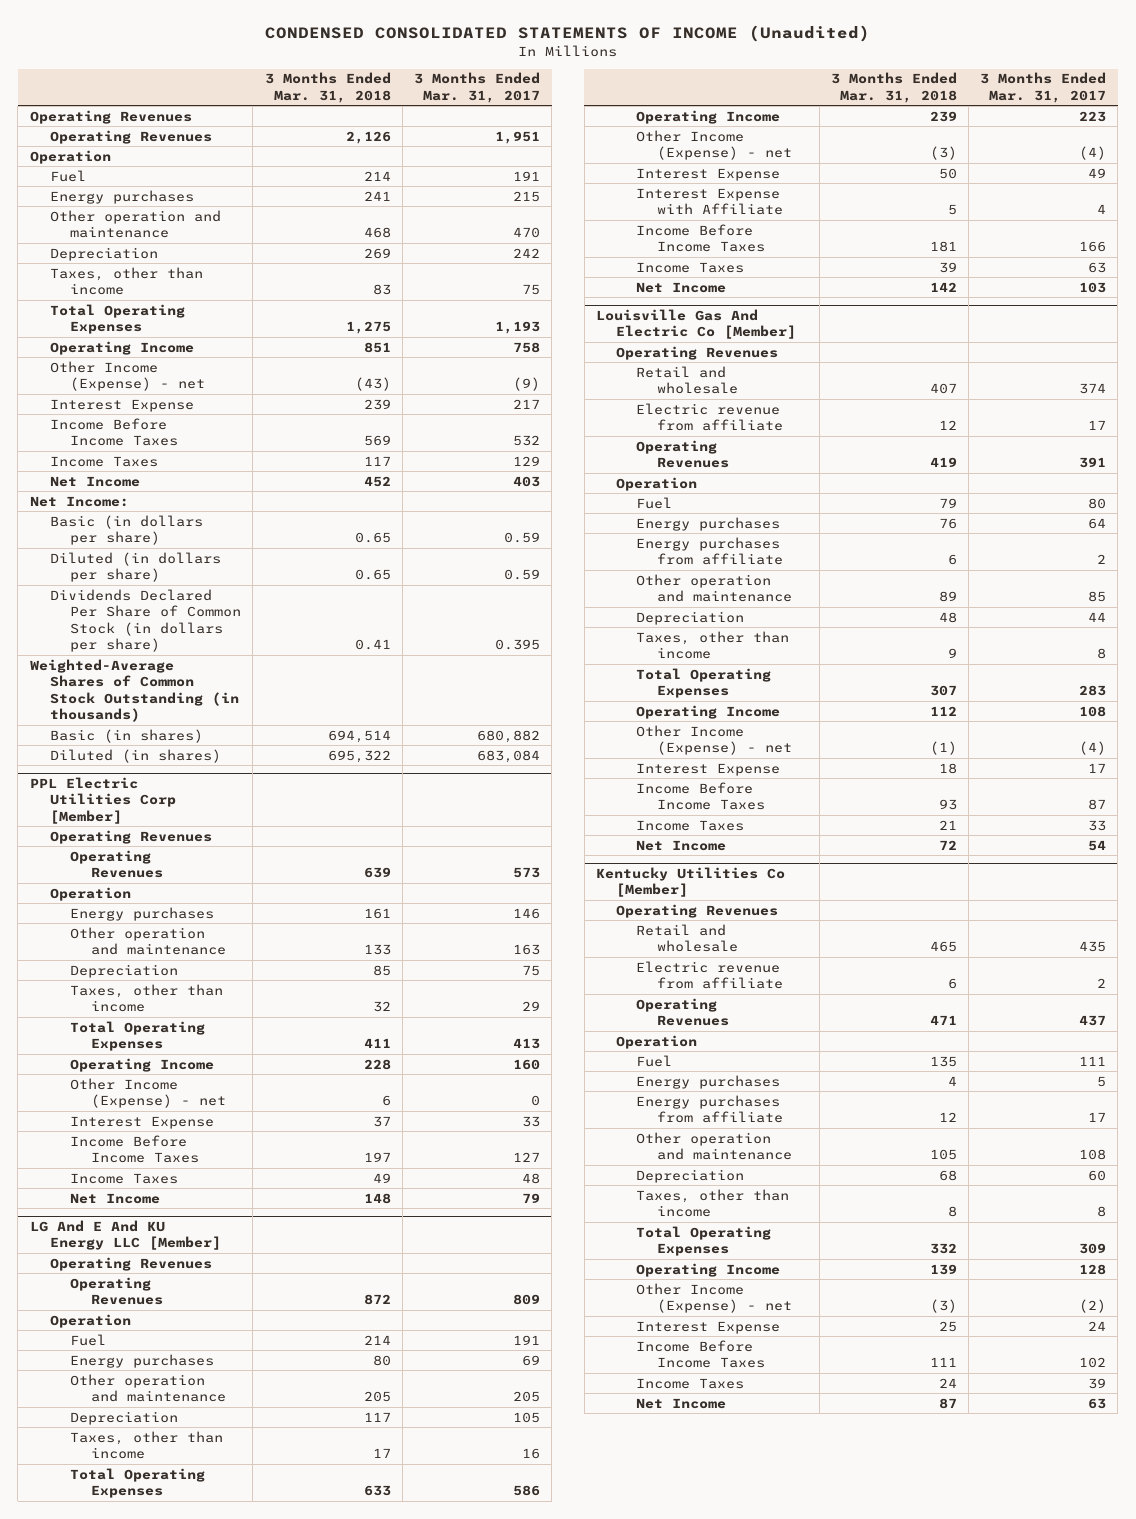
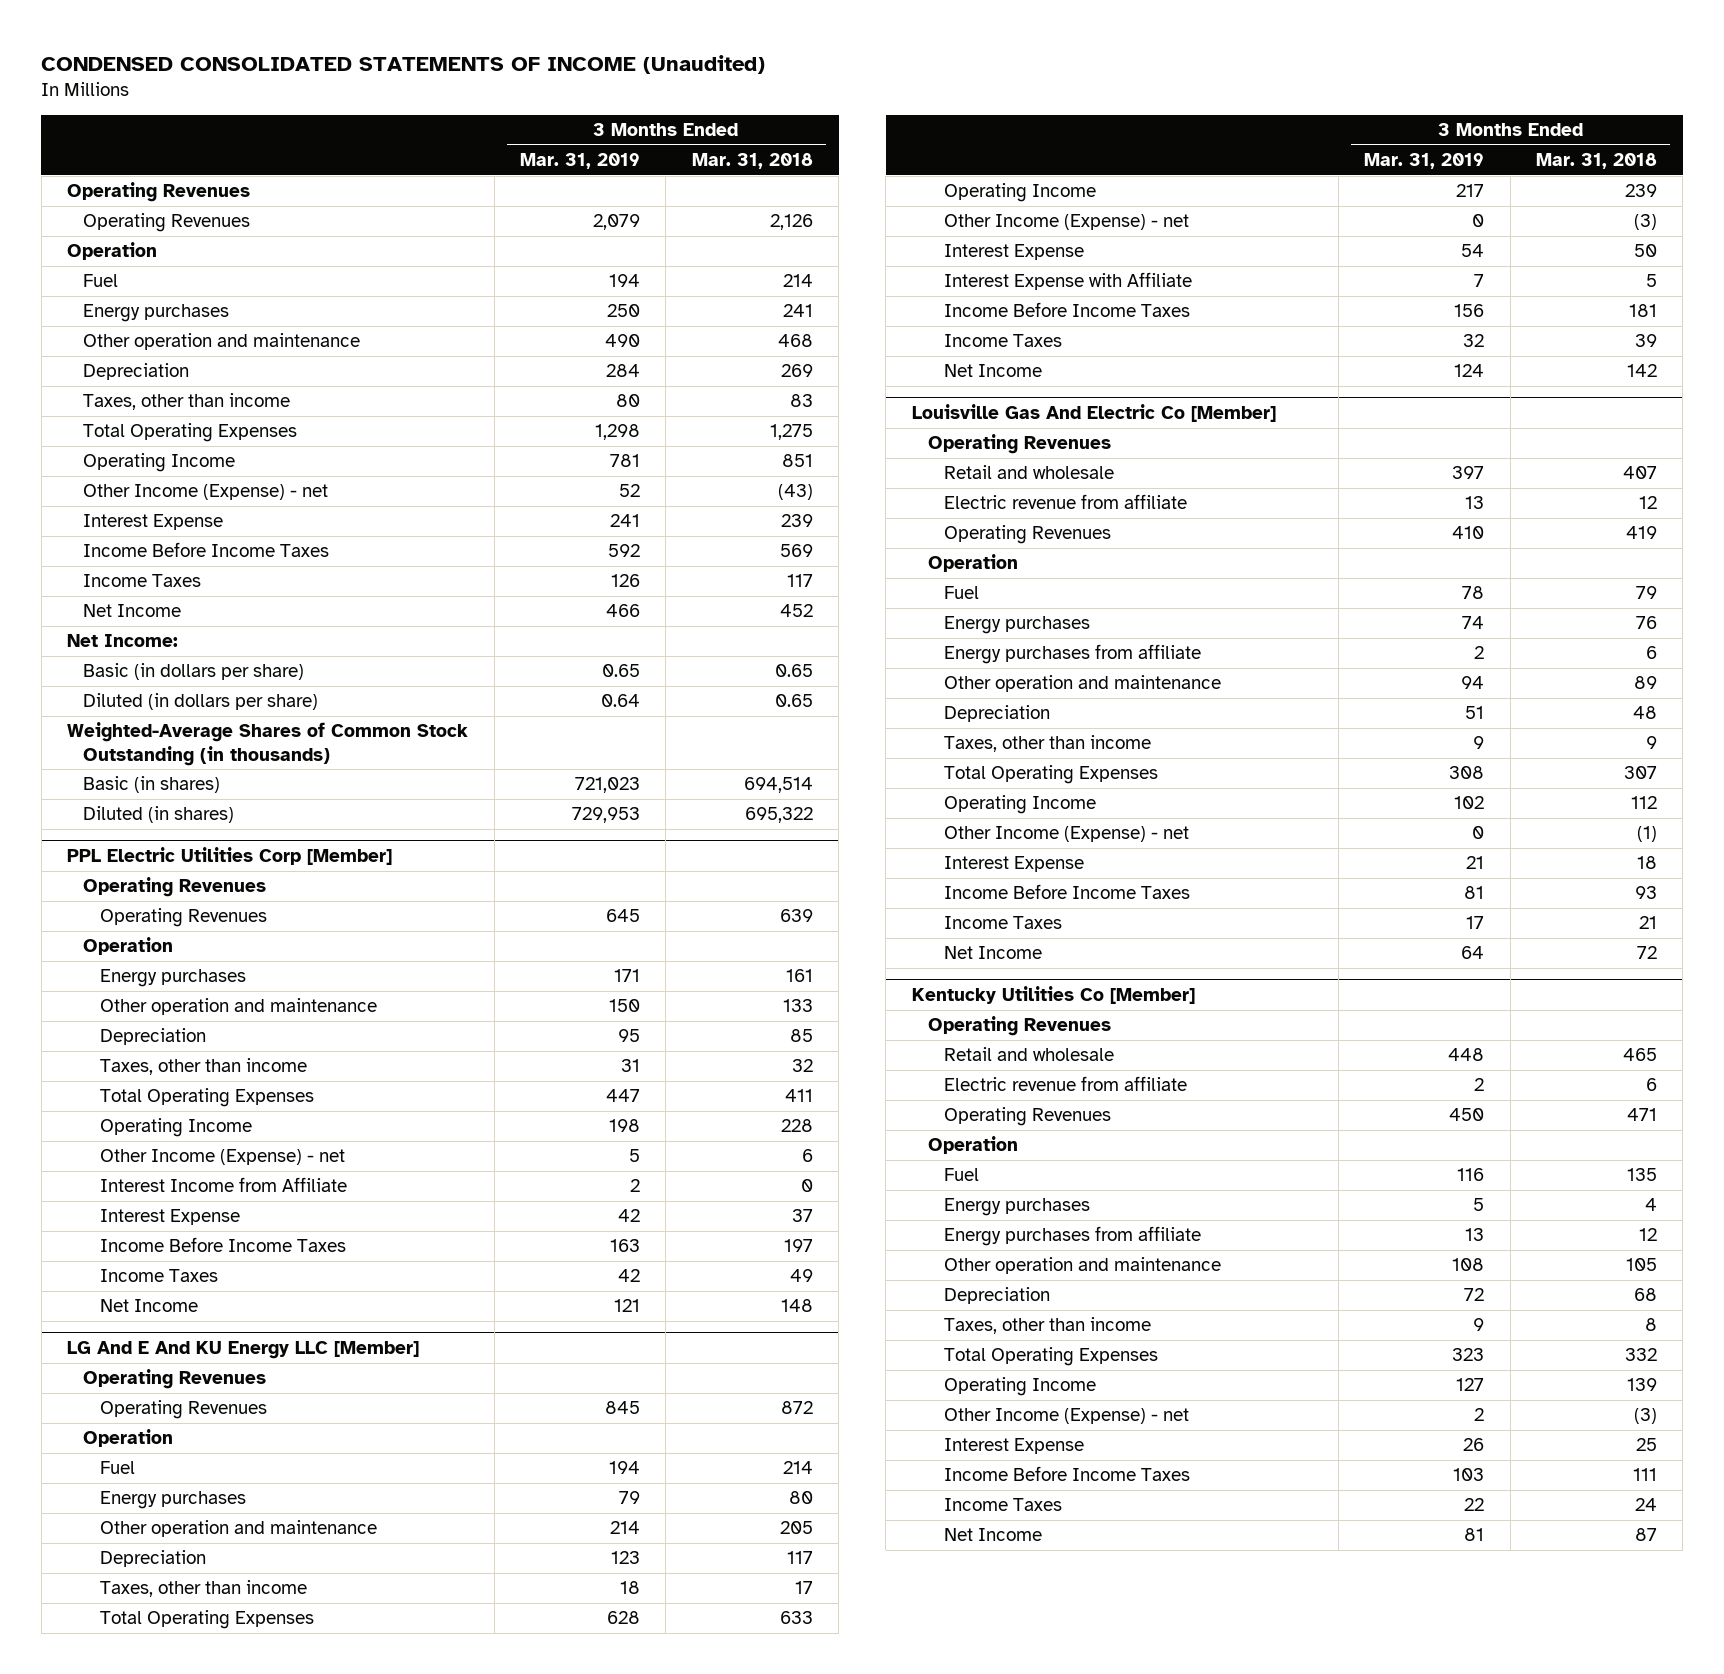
[413,72,540,103] 3 Months Ended Mar. 31, 2017 -> none
none -> [520,153,641,170] Mar. 31, 2019
[49,588,242,653] Dividends Declared Per Share of Common Stock (in dollars per share) -> none
none -> [99,1177,347,1193] Interest Income from Affiliate

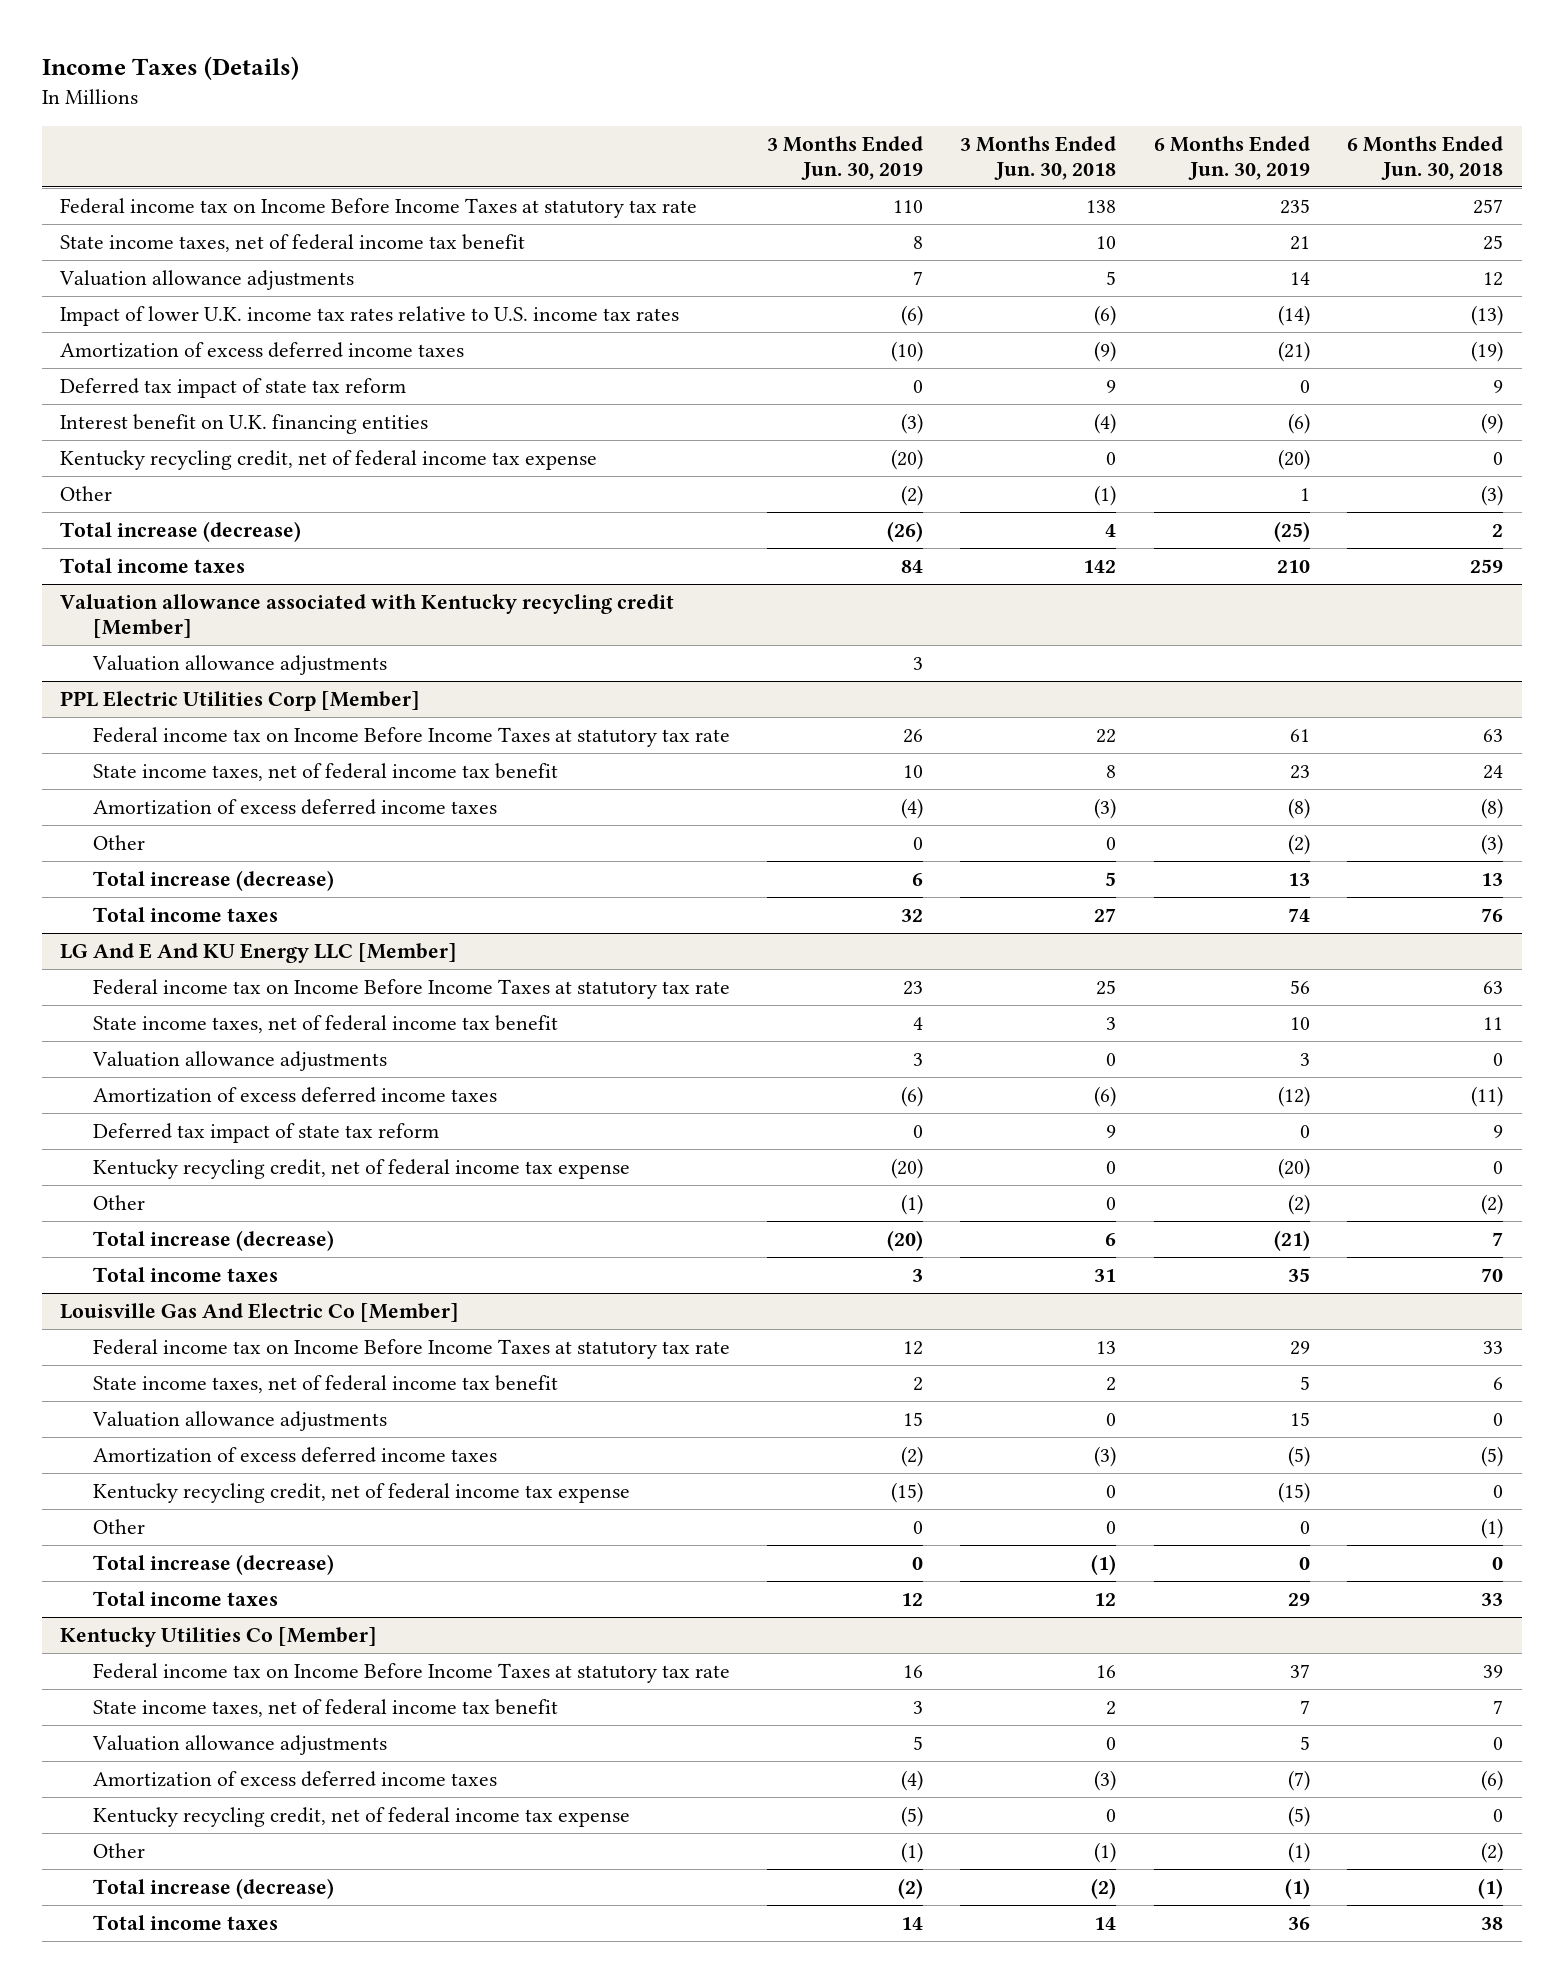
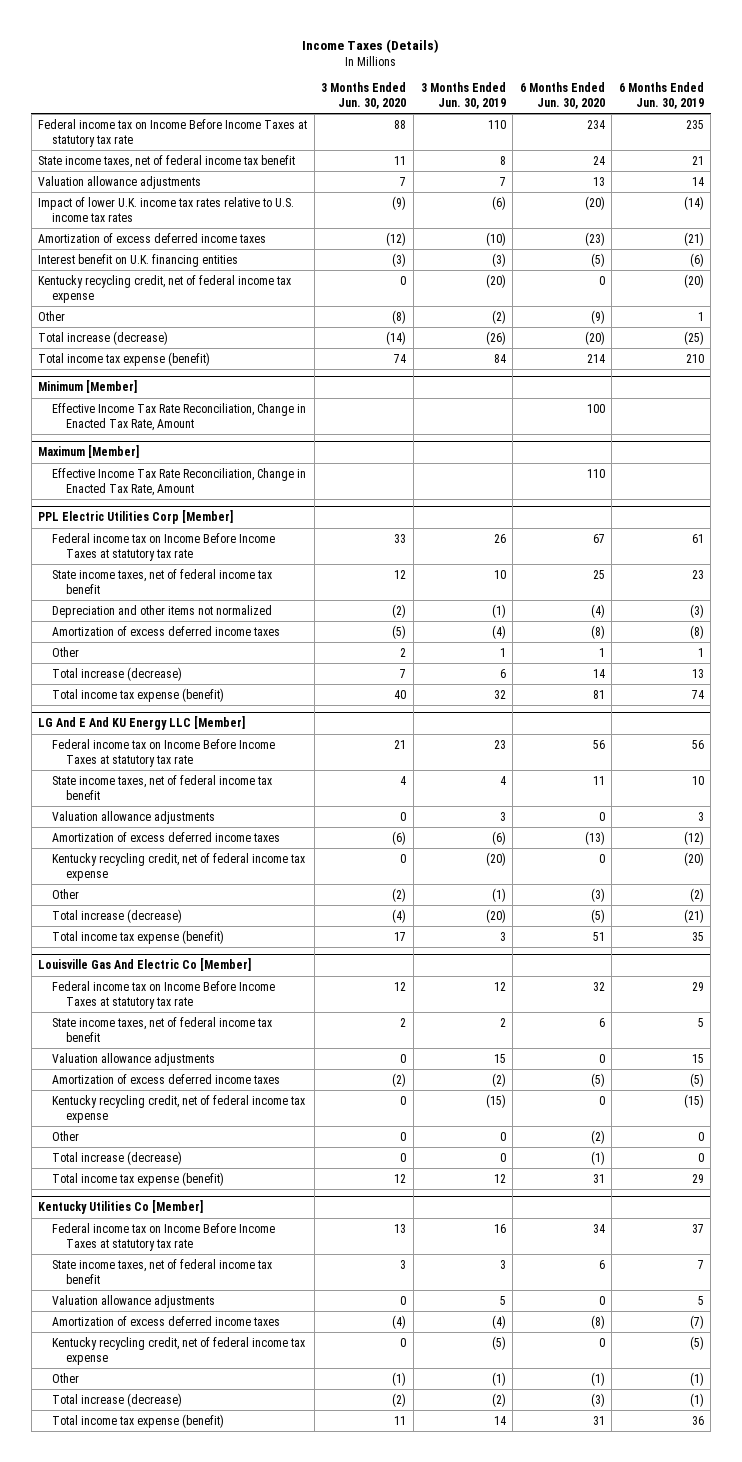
[960,135,1117,181] 3 Months Ended Jun. 30, 2018 -> none
[1347,135,1504,181] 6 Months Ended Jun. 30, 2018 -> none
none -> [321,82,407,110] 3 Months Ended Jun. 30, 2020
none -> [519,82,605,110] 6 Months Ended Jun. 30, 2020
[60,377,407,398] Deferred tax impact of state tax reform -> none
[60,593,675,639] Valuation allowance associated with Kentucky recycling credit [Member] -> none
[91,654,387,675] Valuation allowance adjustments -> none
[60,557,246,573] Total income taxes -> [38,351,211,366] Total income tax expense (benefit)
none -> [38,380,138,394] Minimum [Member]
none -> [52,402,307,431] Effective Income Tax Rate Reconciliation, Change in Enacted Tax Rate, Amount
none -> [38,445,140,459] Maximum [Member]
none -> [52,467,307,496] Effective Income Tax Rate Reconciliation, Change in Enacted Tax Rate, Amount
none -> [52,604,273,618] Depreciation and other items not normalized
[913,836,924,850] 0 -> [499,647,506,657] 1
[1287,833,1310,855] (2) -> [697,647,704,657] 1
[92,906,278,922] Total income taxes -> [52,687,225,702] Total income tax expense (benefit)
[92,1122,439,1143] Deferred tax impact of state tax reform -> none
[92,1266,278,1282] Total income taxes -> [52,929,225,944] Total income tax expense (benefit)
[92,1590,278,1606] Total income taxes -> [52,1171,225,1186] Total income tax expense (benefit)
[92,1914,278,1930] Total income taxes -> [52,1413,225,1428] Total income tax expense (benefit)

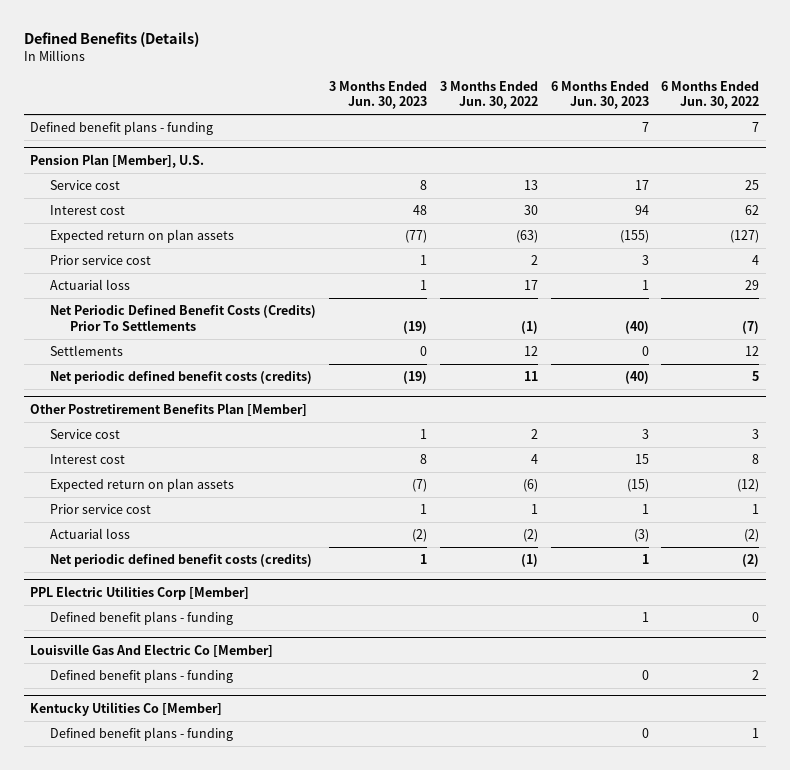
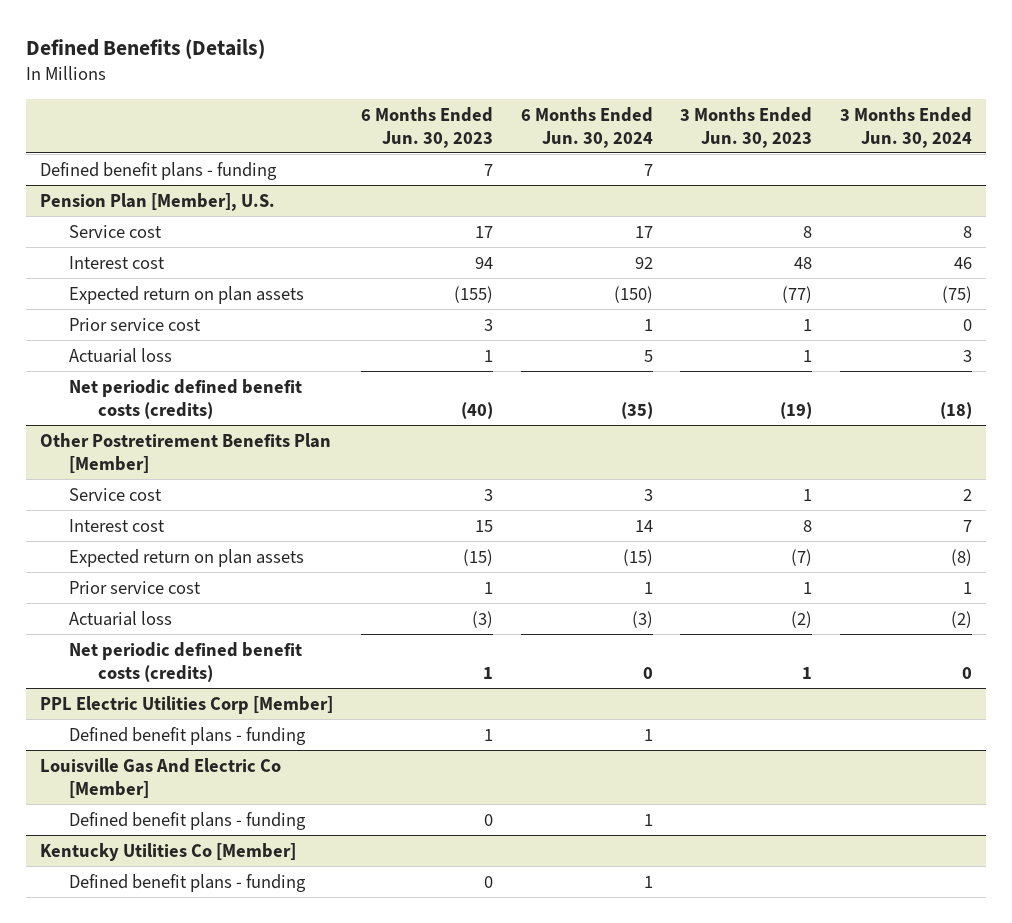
[439,80,538,110] 3 Months Ended Jun. 30, 2022 -> none
[661,80,760,110] 6 Months Ended Jun. 30, 2022 -> none
none -> [520,106,653,148] 6 Months Ended Jun. 30, 2024
none -> [840,106,973,148] 3 Months Ended Jun. 30, 2024
[50,305,317,331] Net Periodic Defined Benefit Costs (Credits) Prior To Settlements -> none
[50,345,124,357] Settlements -> none

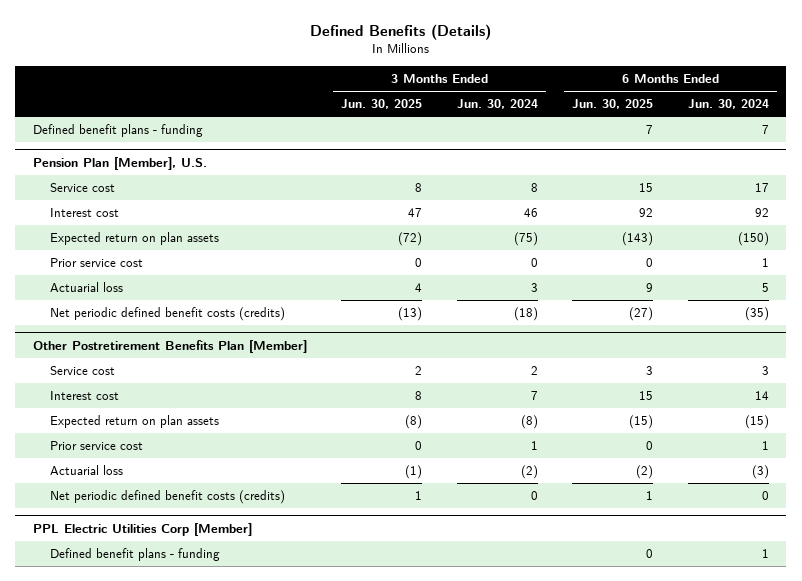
[360,106,493,148] 6 Months Ended Jun. 30, 2023 -> none
[680,106,813,148] 3 Months Ended Jun. 30, 2023 -> none
none -> [341,99,423,110] Jun. 30, 2025
none -> [572,99,654,110] Jun. 30, 2025
[39,757,281,798] Louisville Gas And Electric Co [Member] -> none
[68,811,306,830] Defined benefit plans - funding -> none
[39,842,296,861] Kentucky Utilities Co [Member] -> none
[68,873,306,892] Defined benefit plans - funding -> none

